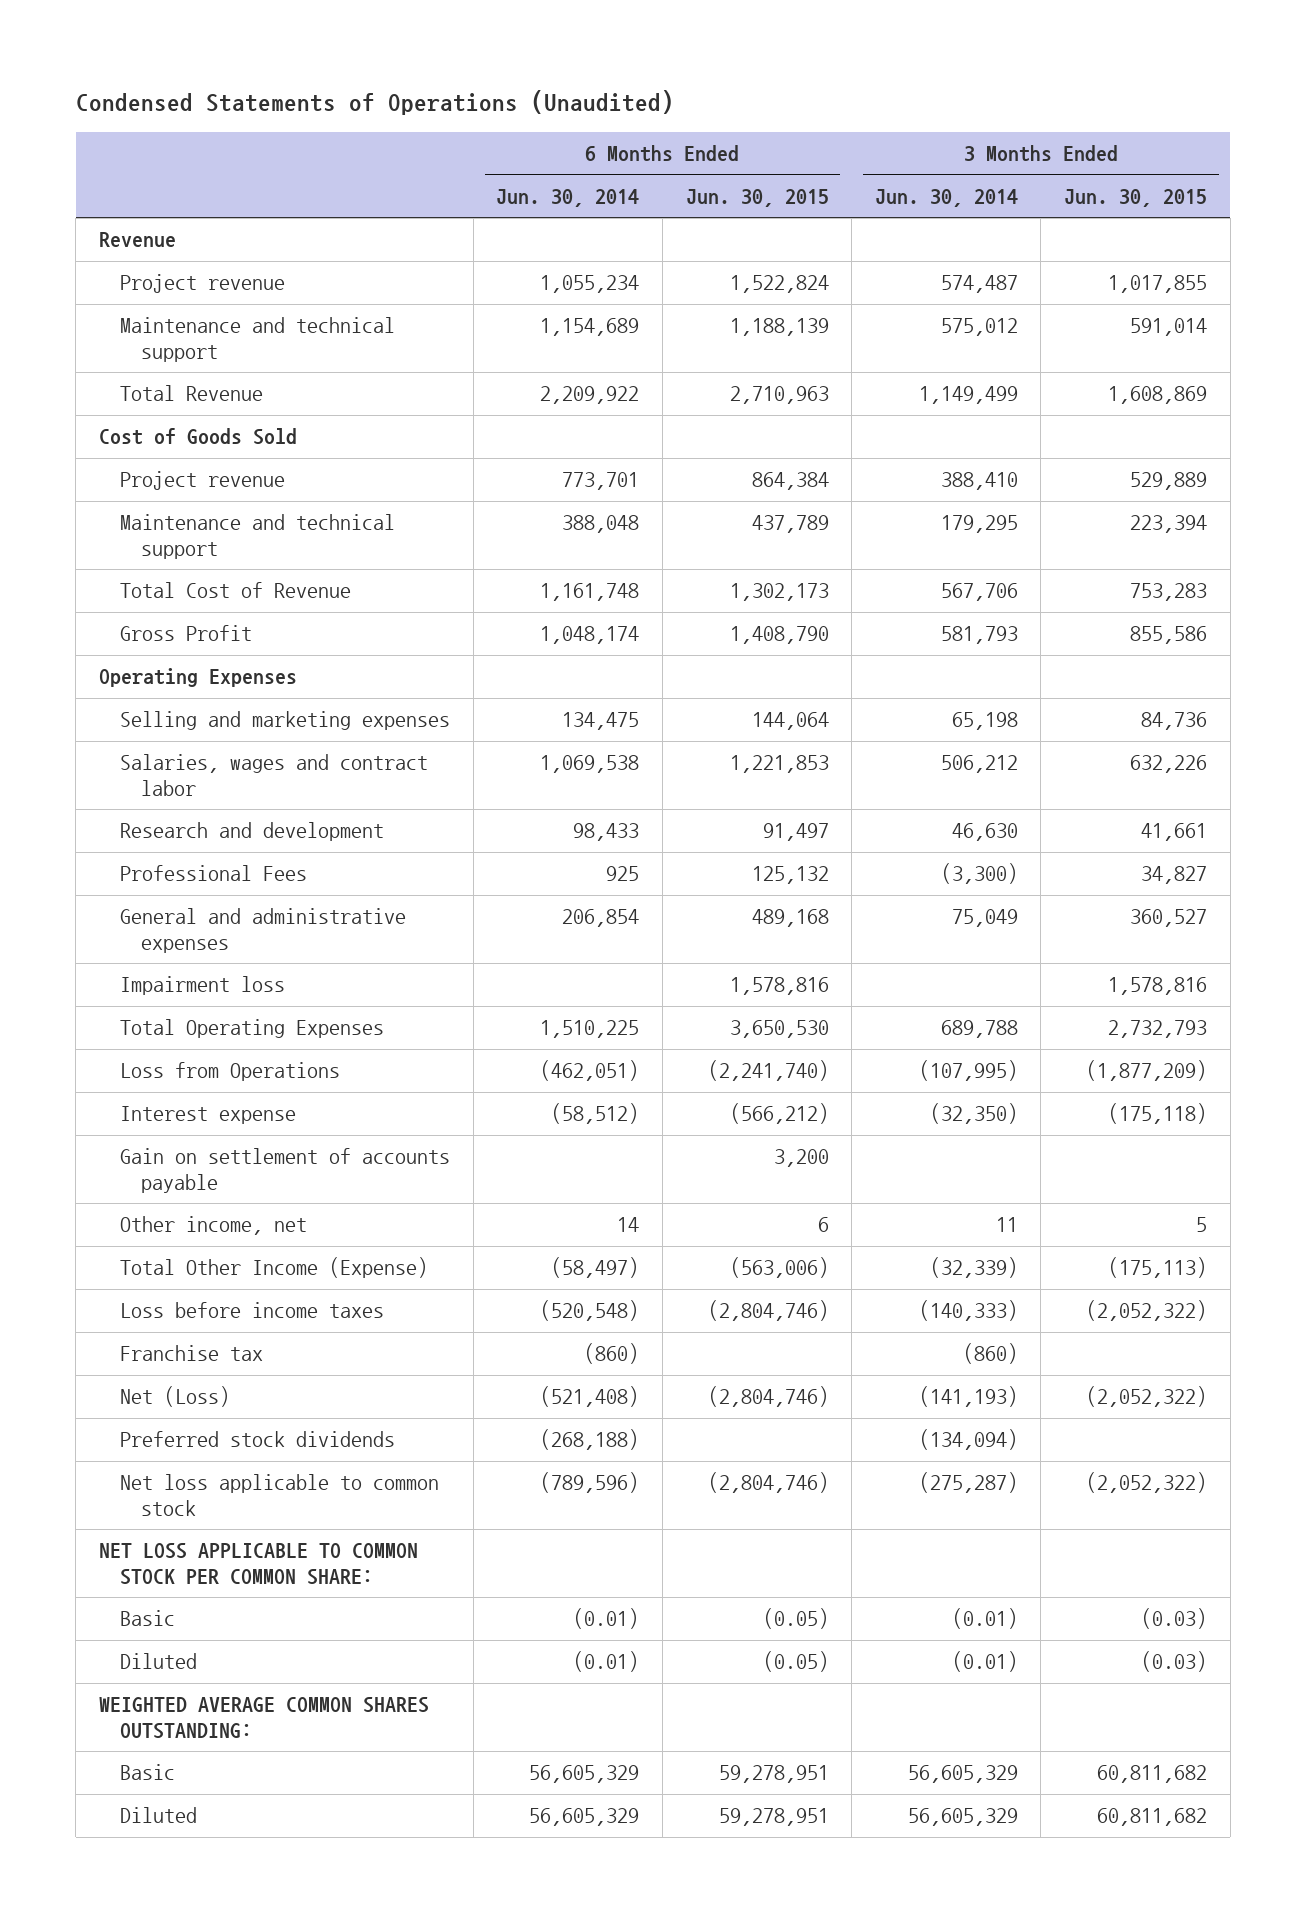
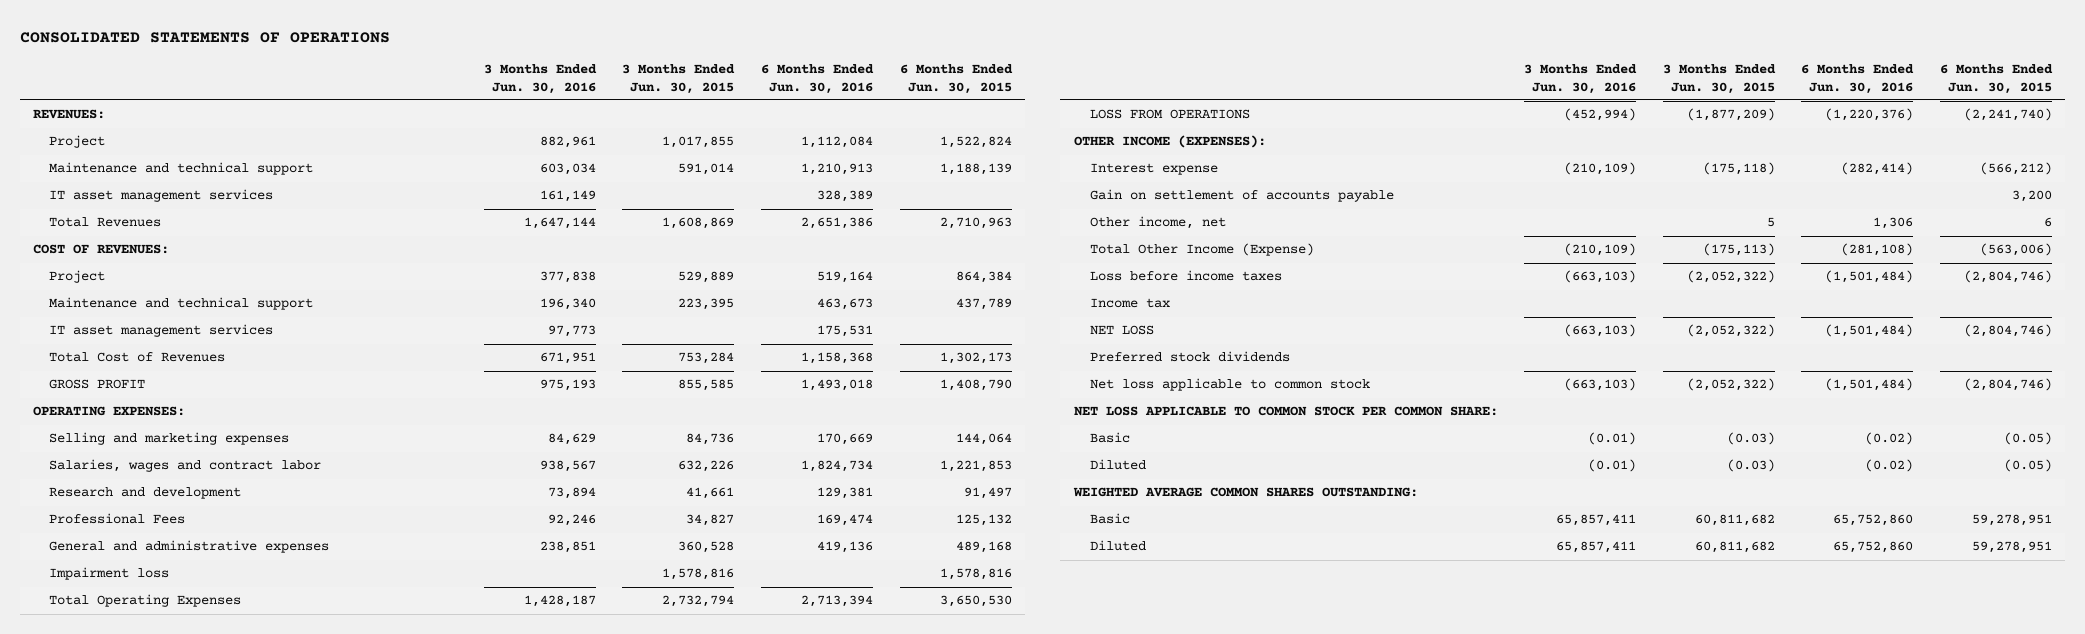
[75,89,674,115] Condensed Statements of Operations (Unaudited) -> [19,31,390,43] CONSOLIDATED STATEMENTS OF OPERATIONS
[496,188,640,207] Jun. 30, 2014 -> none
[874,188,1018,207] Jun. 30, 2014 -> none
none -> [483,64,597,94] 3 Months Ended Jun. 30, 2016
none -> [761,64,875,94] 6 Months Ended Jun. 30, 2016
[98,232,176,248] Revenue -> [33,109,106,120] REVENUES:
[120,274,286,294] Project revenue -> [49,135,106,149] Project
none -> [49,189,274,203] IT asset management services
[120,385,264,402] Total Revenue -> [49,217,162,228] Total Revenues
[98,428,297,446] Cost of Goods Sold -> [33,244,170,255] COST OF REVENUES:
[120,471,286,491] Project revenue -> [49,270,106,284] Project
[1129,515,1207,534] 223,394 -> [678,298,735,311] 223,395
none -> [49,324,274,338] IT asset management services
[120,582,352,599] Total Cost of Revenue -> [49,352,226,363] Total Cost of Revenues
[1129,583,1207,602] 753,283 -> [678,352,735,365] 753,284
[120,625,253,642] Gross Profit -> [49,379,146,390] GROSS PROFIT
[1129,626,1207,645] 855,586 -> [678,379,735,392] 855,585
[98,668,297,688] Operating Expenses -> [33,406,186,417] OPERATING EXPENSES:
[1129,909,1207,928] 360,527 -> [678,541,735,554] 360,528
[1107,1020,1207,1039] 2,732,793 -> [662,595,735,608] 2,732,794
[120,1062,341,1082] Loss from Operations -> [1089,109,1250,120] LOSS FROM OPERATIONS
none -> [1073,135,1266,149] OTHER INCOME (EXPENSES):
[120,1345,264,1362] Franchise tax -> none
none -> [1089,298,1170,309] Income tax
[120,1386,231,1408] Net (Loss) -> [1089,325,1154,336] NET LOSS

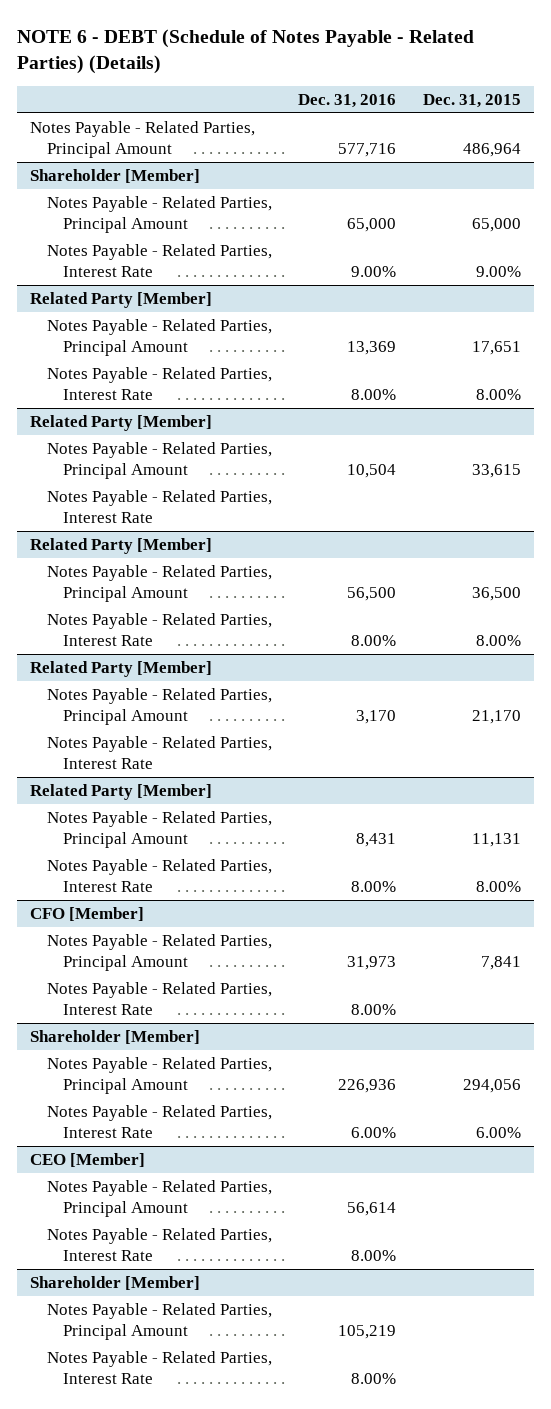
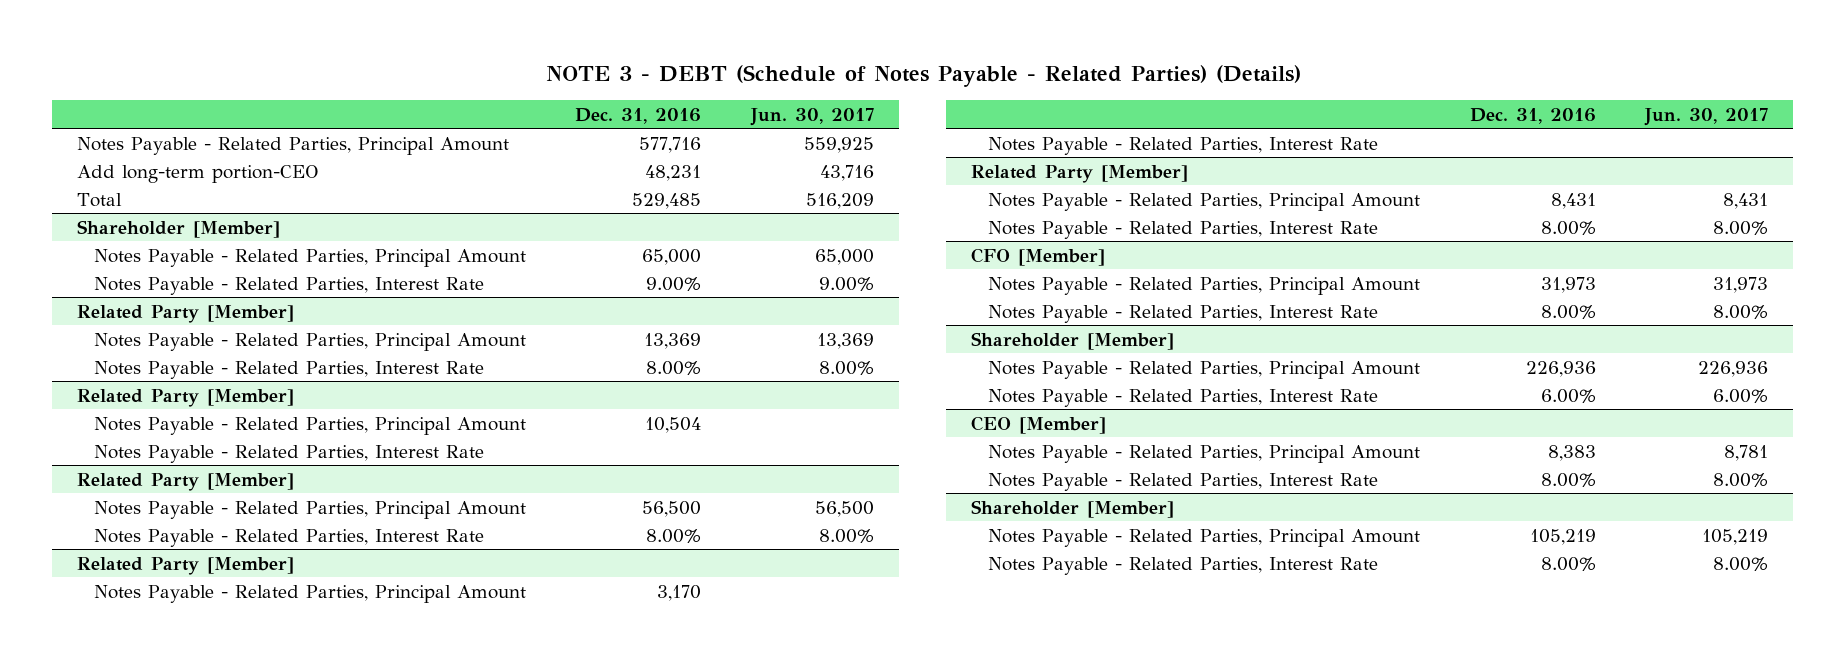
[17,29,475,75] NOTE 6 - DEBT (Schedule of Notes Payable - Related Parties) (Details) -> [545,65,1301,88] NOTE 3 - DEBT (Schedule of Notes Payable - Related Parties) (Details)
[422,94,521,109] Dec. 31, 2015 -> none
none -> [750,108,875,127] Jun. 30, 2017
none -> [76,164,319,183] Add long-term portion-CEO
none -> [76,192,122,207] Total
[347,1202,397,1217] 56,614 -> [1547,444,1596,461] 8,383

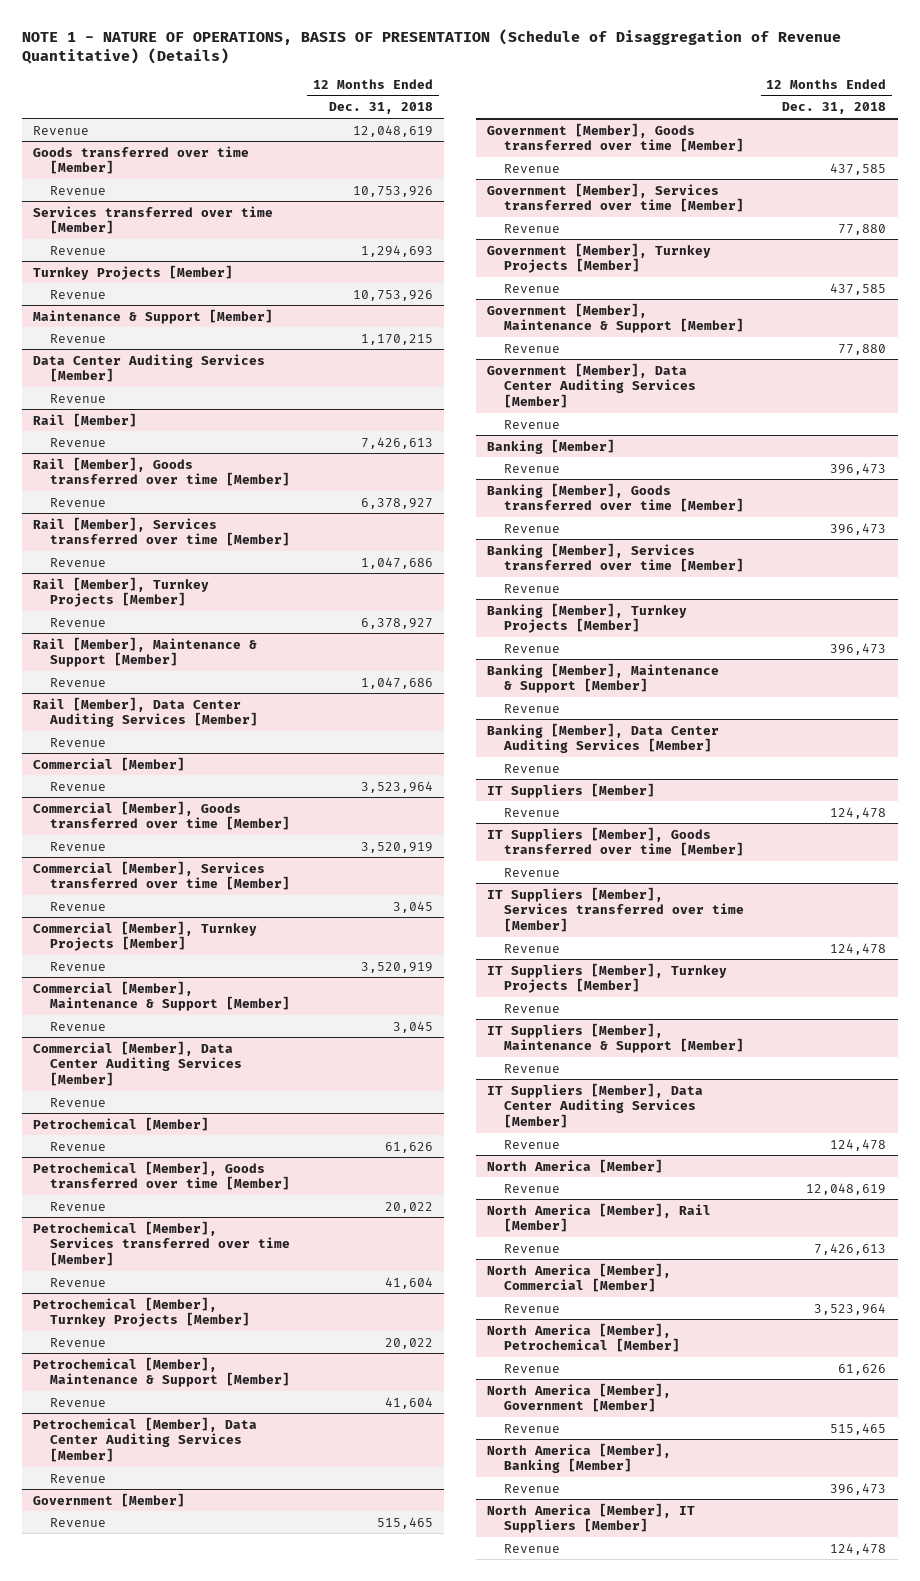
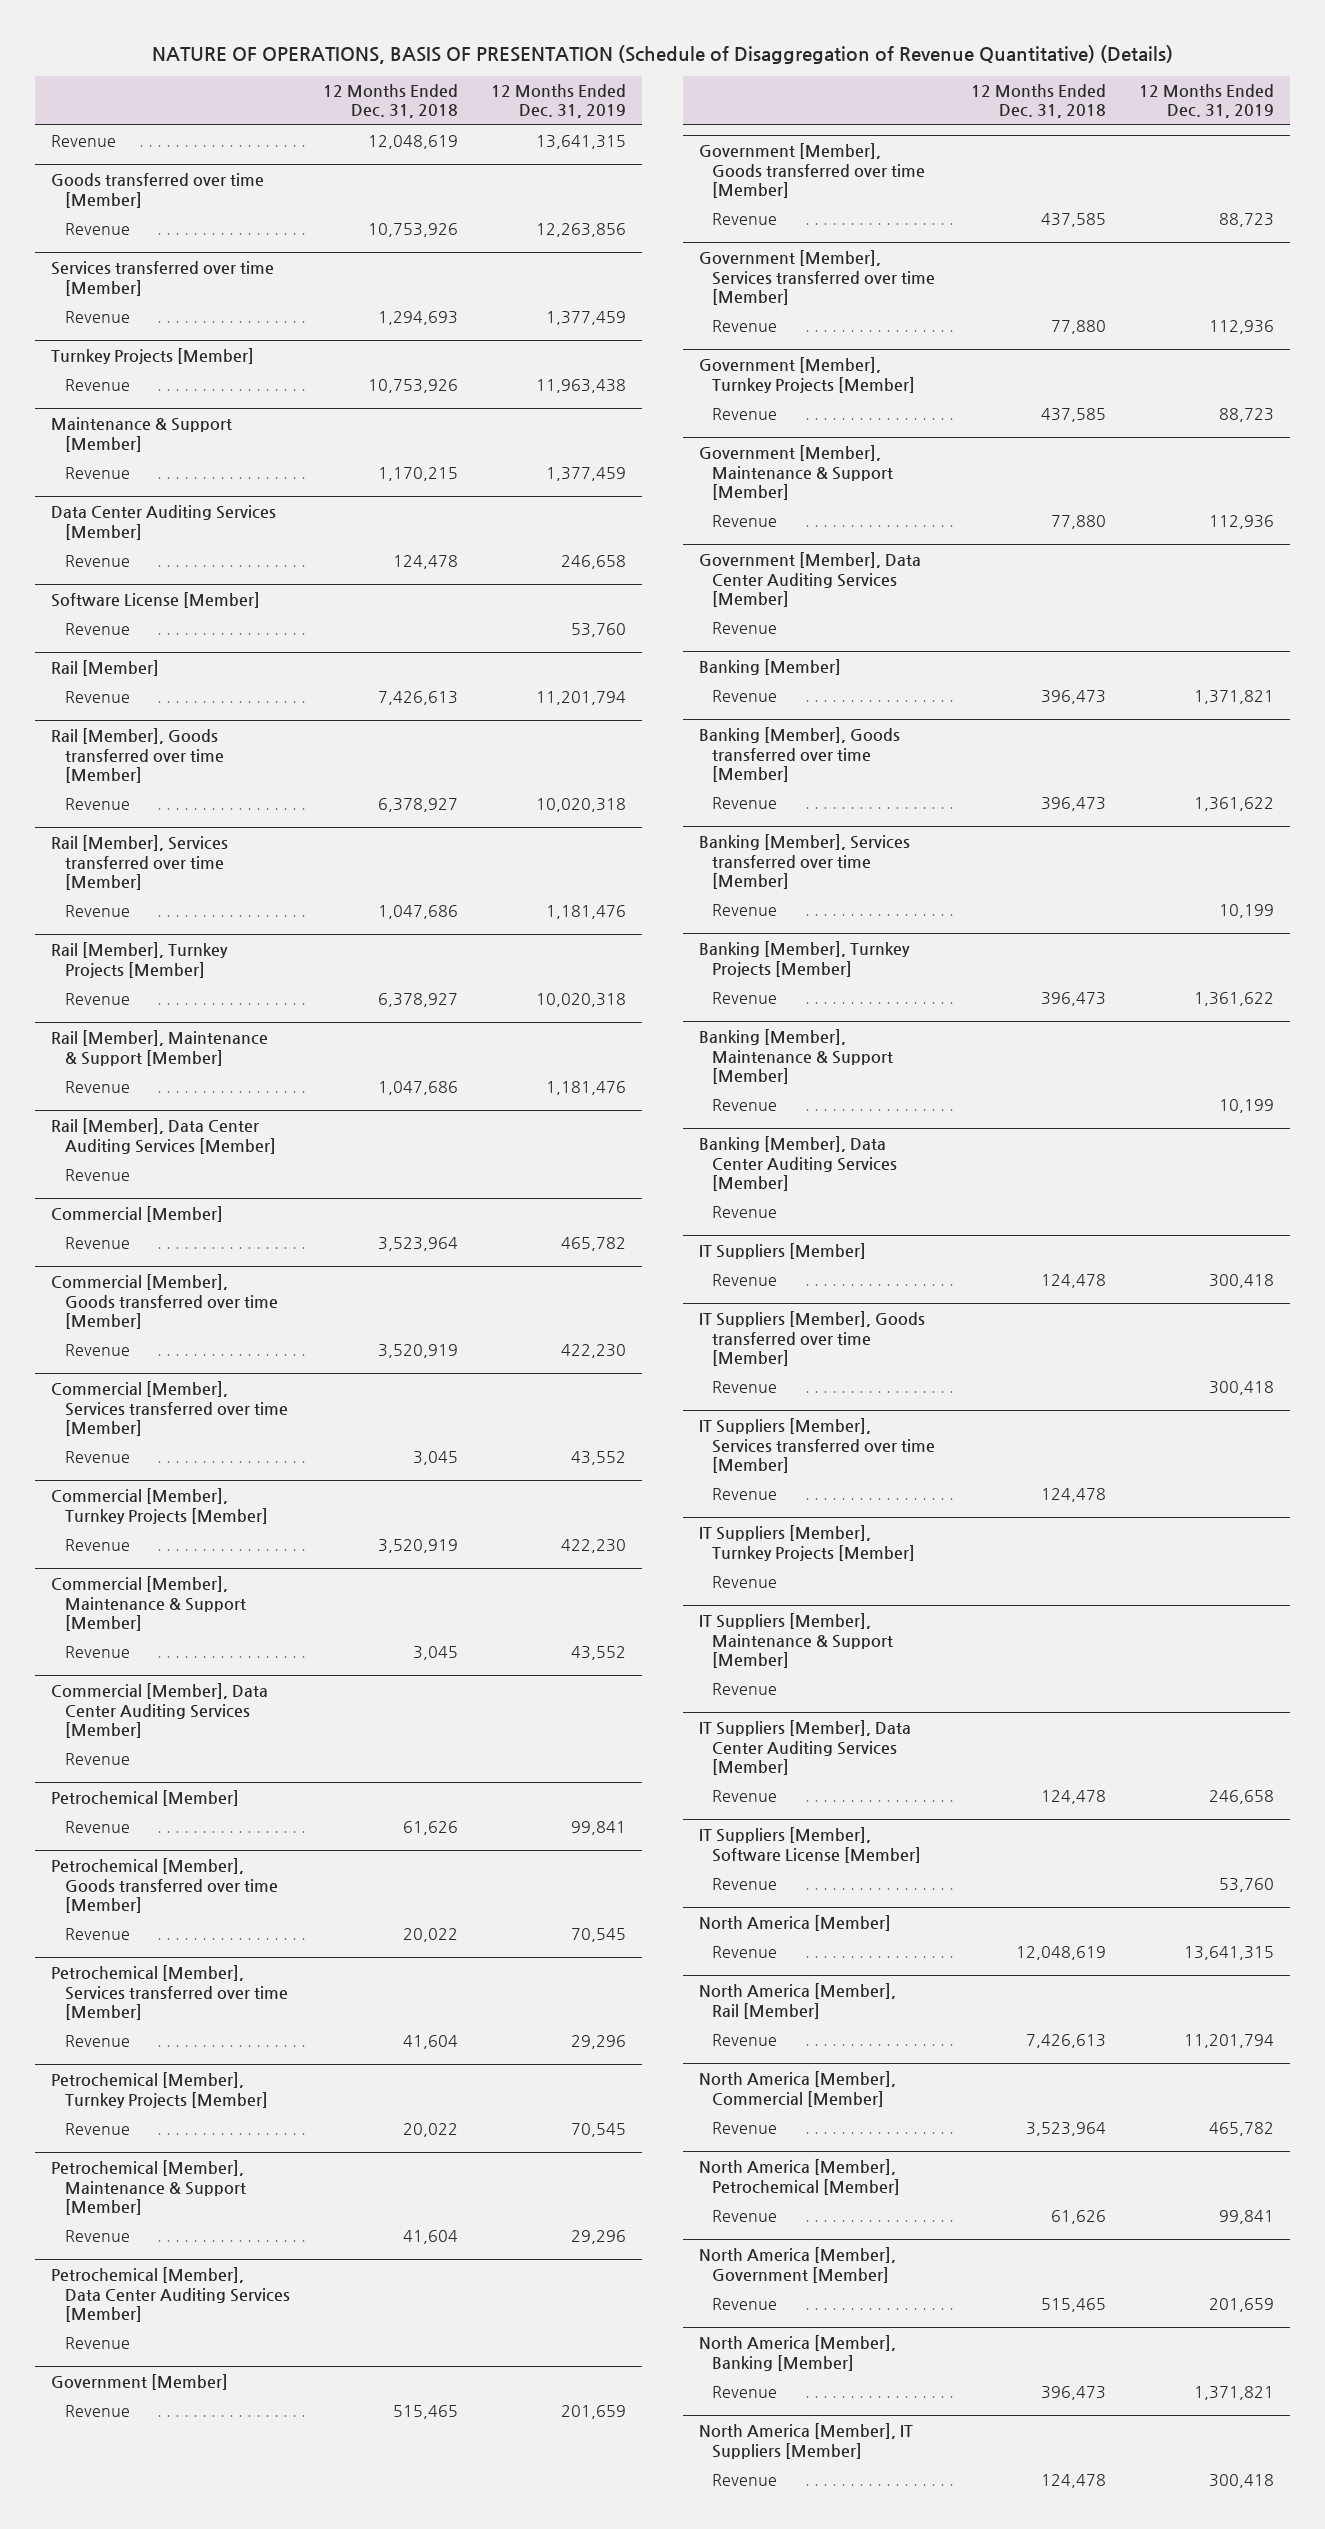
[22,28,842,65] NOTE 1 - NATURE OF OPERATIONS, BASIS OF PRESENTATION (Schedule of Disaggregation of Revenue Quantitative) (Details) -> [152,44,1174,64] NATURE OF OPERATIONS, BASIS OF PRESENTATION (Schedule of Disaggregation of Revenue Quantitative) (Details)
none -> [490,83,626,119] 12 Months Ended Dec. 31, 2019
none -> [64,555,130,568] Revenue
none -> [51,592,261,609] Software License [Member]
none -> [699,1827,922,1863] IT Suppliers [Member], Software License [Member]
none -> [712,1878,778,1891] Revenue

